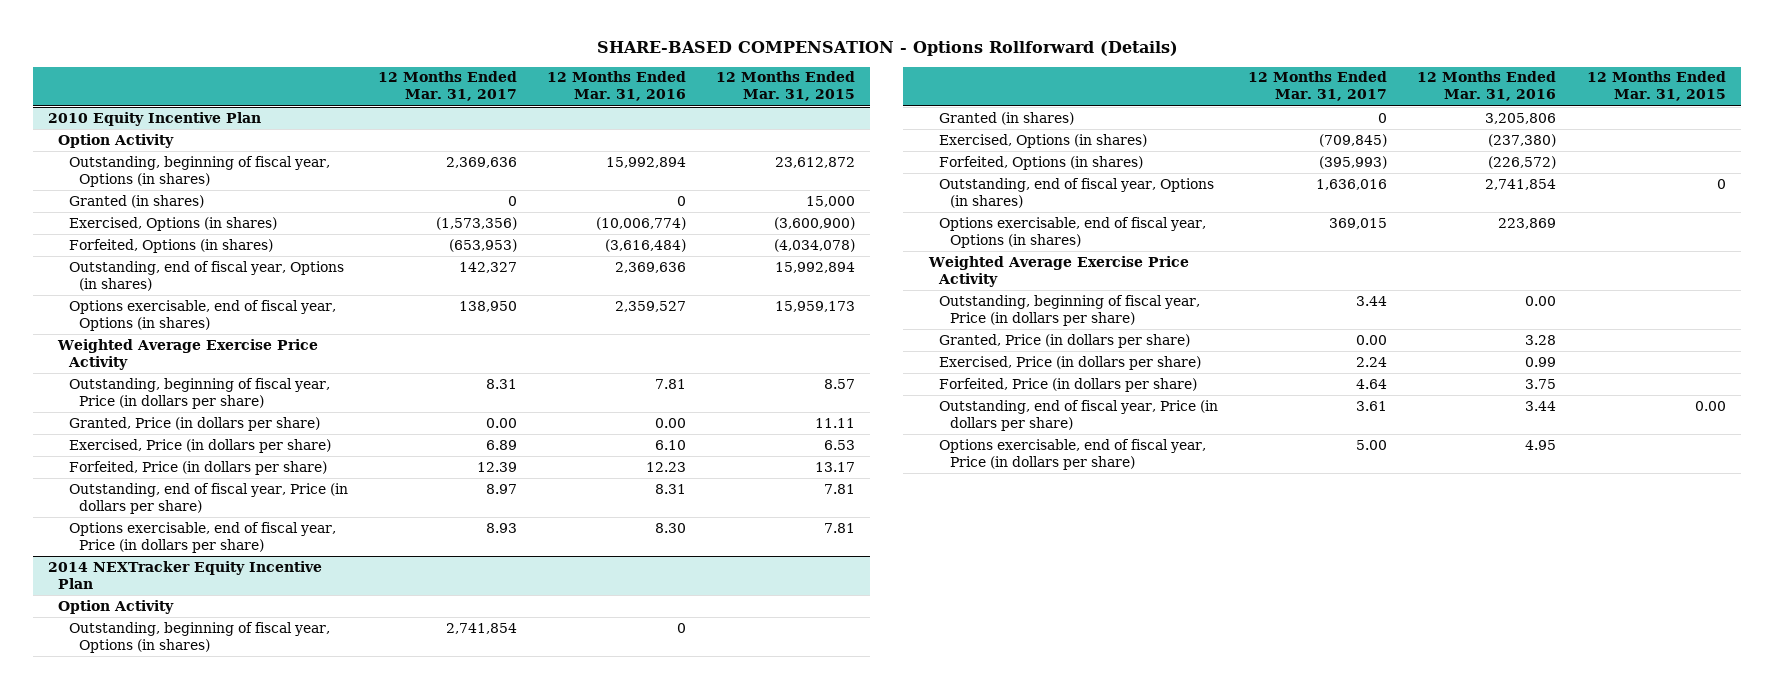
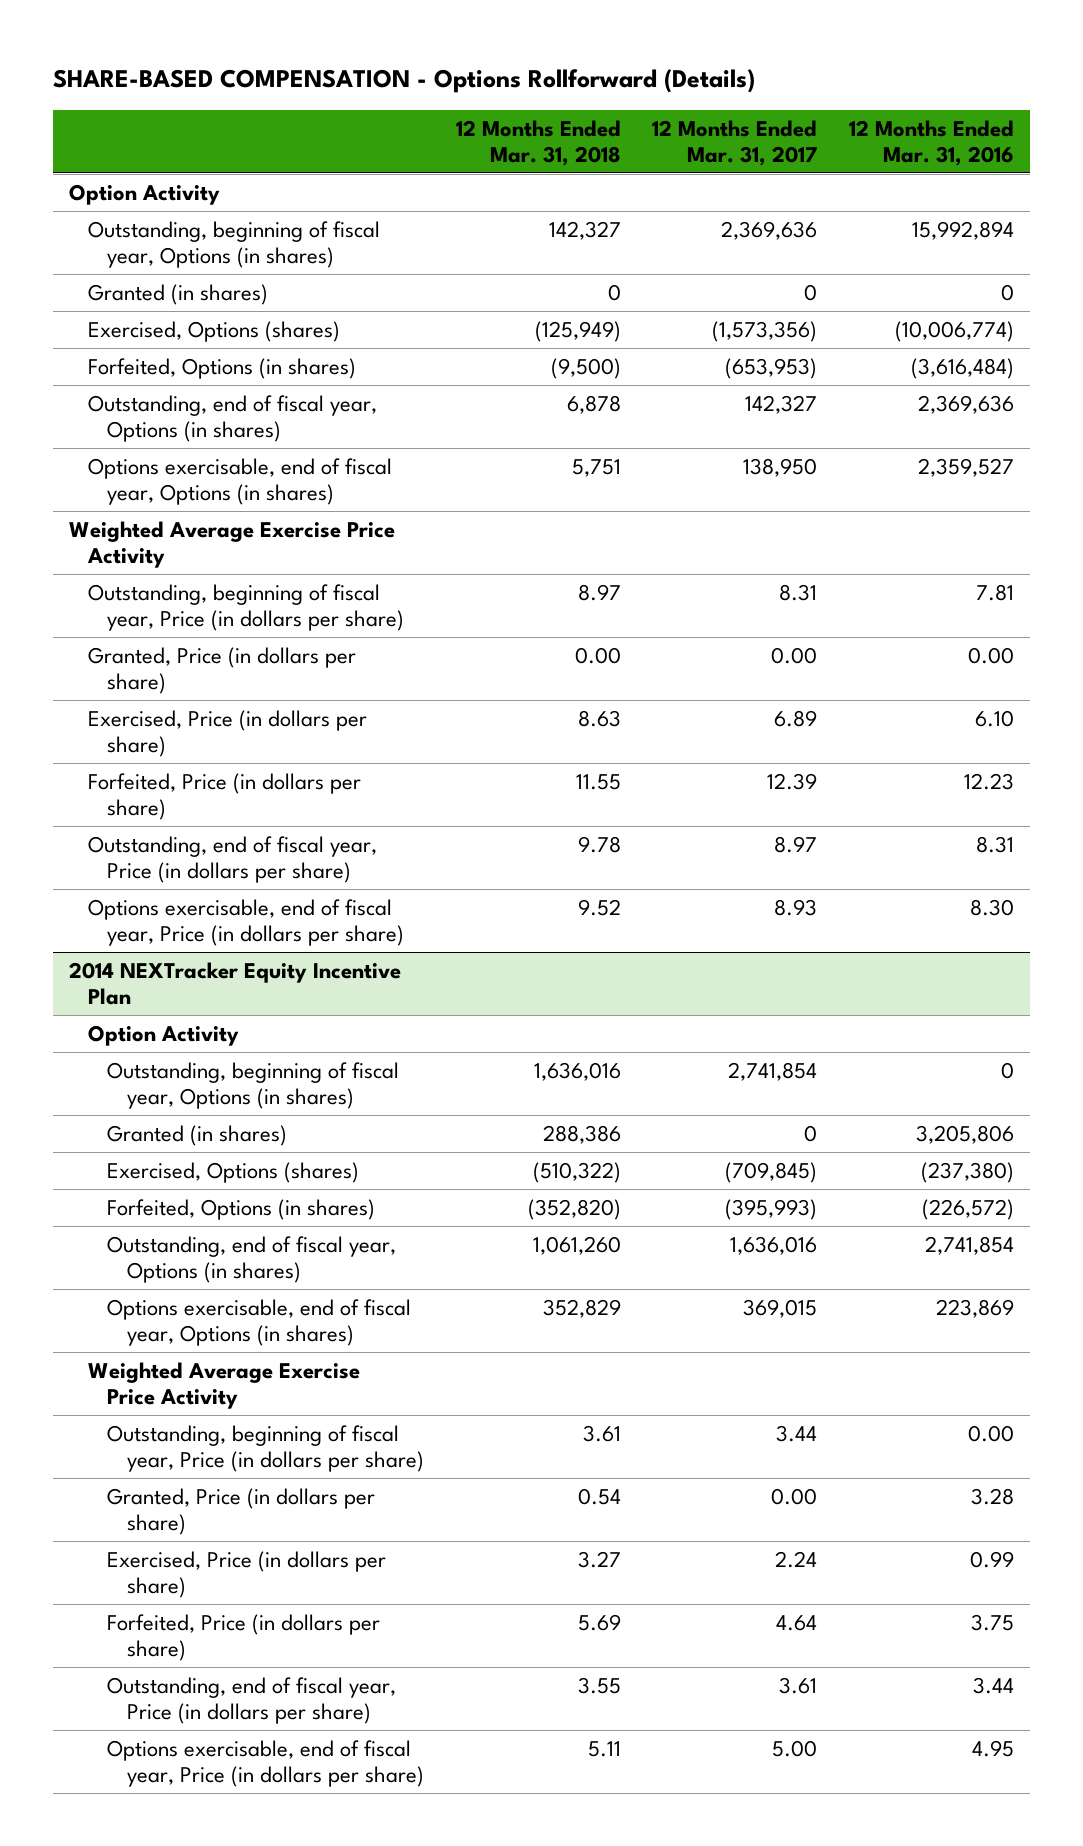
[715,71,855,102] 12 Months Ended Mar. 31, 2015 -> none
none -> [455,119,621,166] 12 Months Ended Mar. 31, 2018
[47,111,261,126] 2010 Equity Incentive Plan -> none
[68,216,277,231] Exercised, Options (in shares) -> [87,321,340,343] Exercised, Options (shares)
[939,133,1148,148] Exercised, Options (in shares) -> [107,1162,360,1184] Exercised, Options (shares)

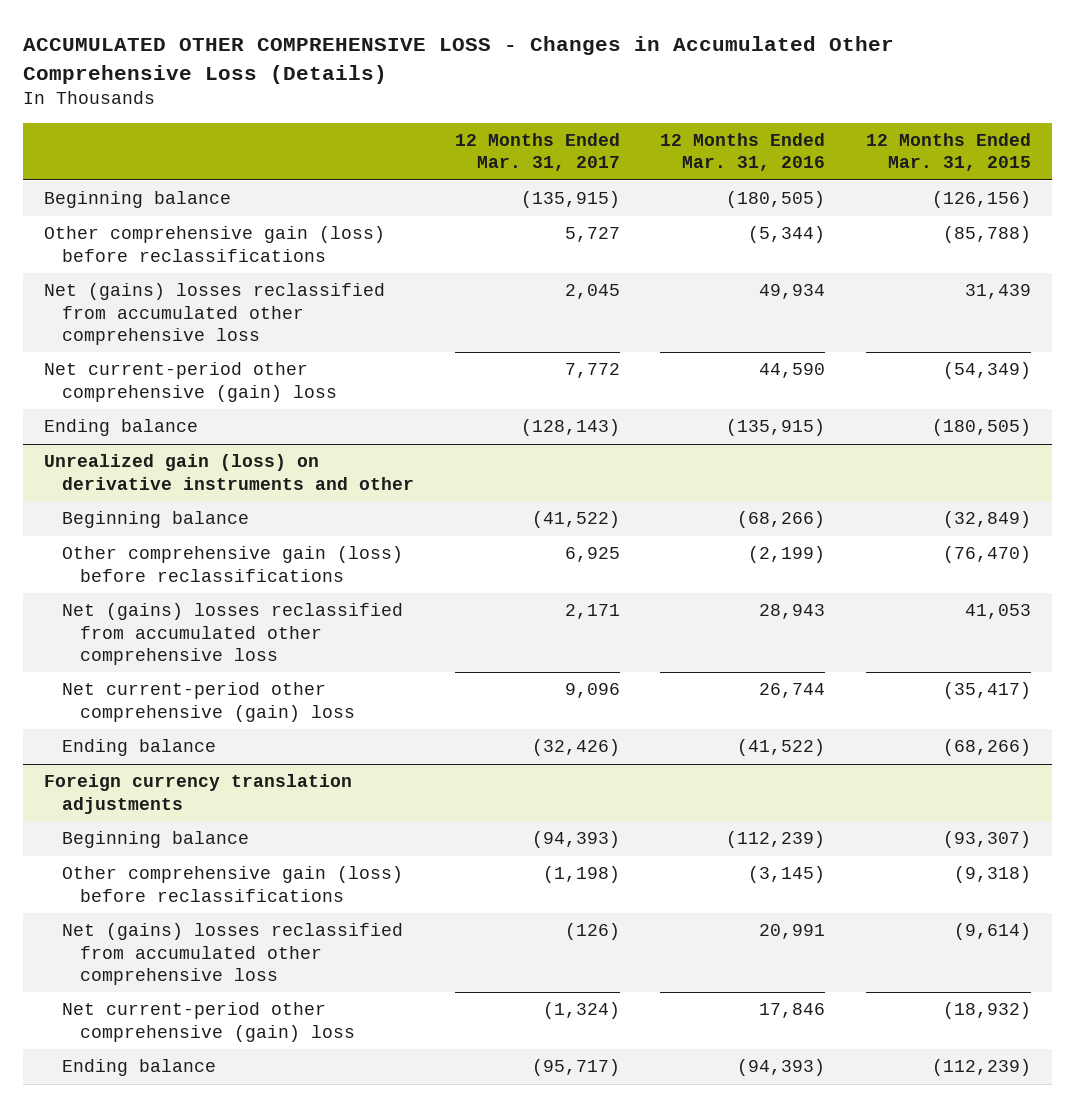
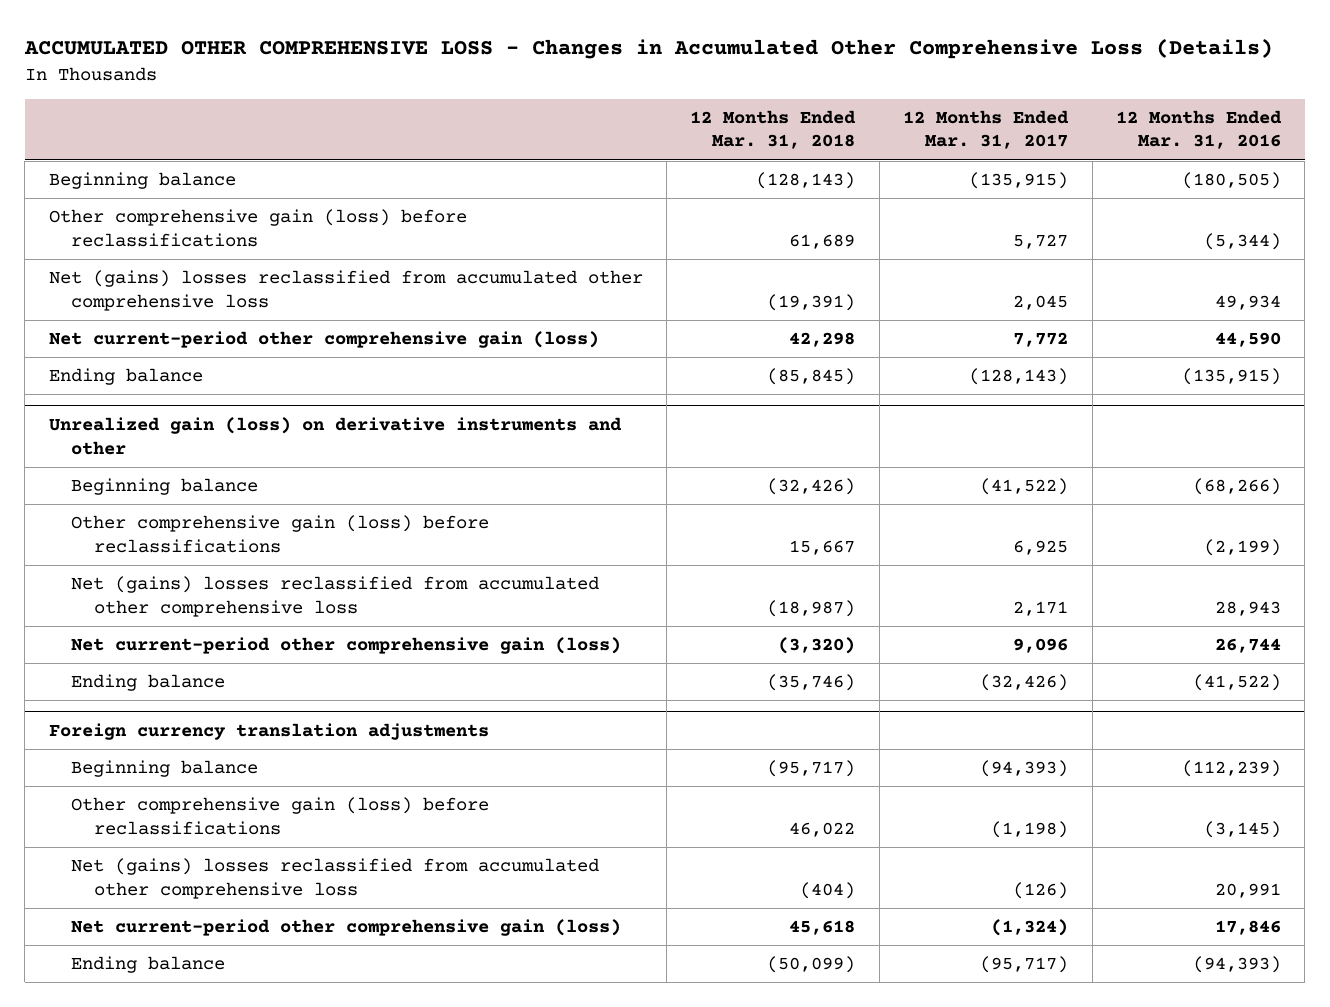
[866,133,1032,172] 12 Months Ended Mar. 31, 2015 -> none
none -> [690,109,857,150] 12 Months Ended Mar. 31, 2018
[43,362,337,402] Net current-period other comprehensive (gain) loss -> [48,331,599,349] Net current-period other comprehensive gain (loss)
[61,682,355,722] Net current-period other comprehensive (gain) loss -> [71,637,622,655] Net current-period other comprehensive gain (loss)
[61,1002,355,1042] Net current-period other comprehensive (gain) loss -> [71,919,622,937] Net current-period other comprehensive gain (loss)

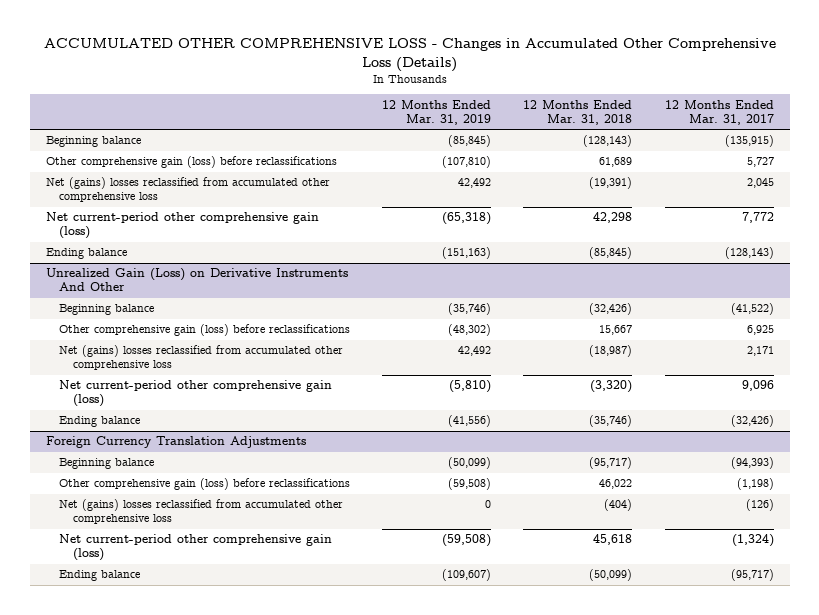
[1116,109,1283,150] 12 Months Ended Mar. 31, 2016 -> none
none -> [382,99,492,125] 12 Months Ended Mar. 31, 2019
[48,416,622,455] Unrealized gain (loss) on derivative instruments and other -> [45,268,348,292] Unrealized Gain (Loss) on Derivative Instruments And Other
[48,722,489,740] Foreign currency translation adjustments -> [45,436,306,449] Foreign Currency Translation Adjustments

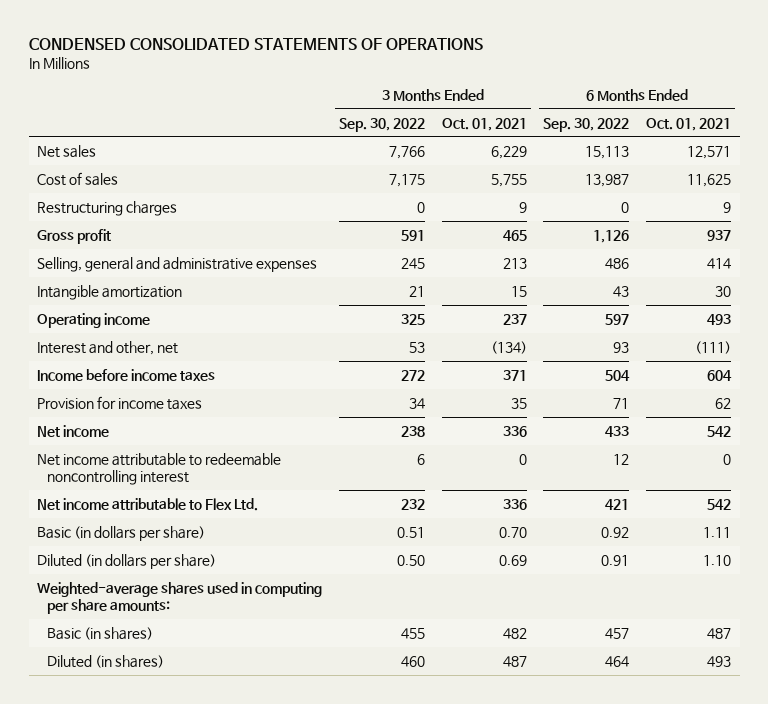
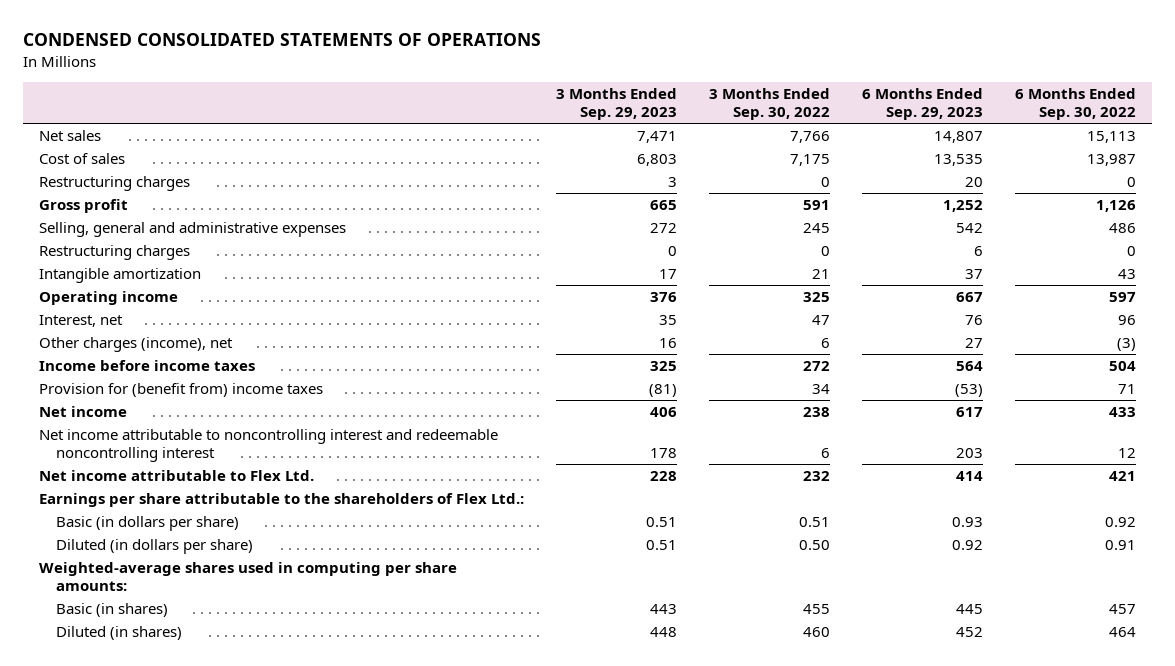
[441,117,527,131] Oct. 01, 2021 -> none
[646,117,732,131] Oct. 01, 2021 -> none
none -> [555,87,677,121] 3 Months Ended Sep. 29, 2023
none -> [862,87,984,121] 6 Months Ended Sep. 29, 2023
none -> [38,245,190,261] Restructuring charges
none -> [38,315,123,328] Interest, net
[37,340,179,355] Interest and other, net -> [38,337,233,353] Other charges (income), net
[408,341,425,353] 53 -> [820,338,830,349] 6
[613,341,630,353] 93 -> [1117,338,1137,352] (3)
[37,395,203,410] Provision for income taxes -> [38,383,323,398] Provision for (benefit from) income taxes
[37,452,282,486] Net income attributable to redeemable noncontrolling interest -> [38,429,498,463] Net income attributable to noncontrolling interest and redeemable noncontrolling interest
none -> [38,493,524,508] Earnings per share attributable to the shareholders of Flex Ltd.:

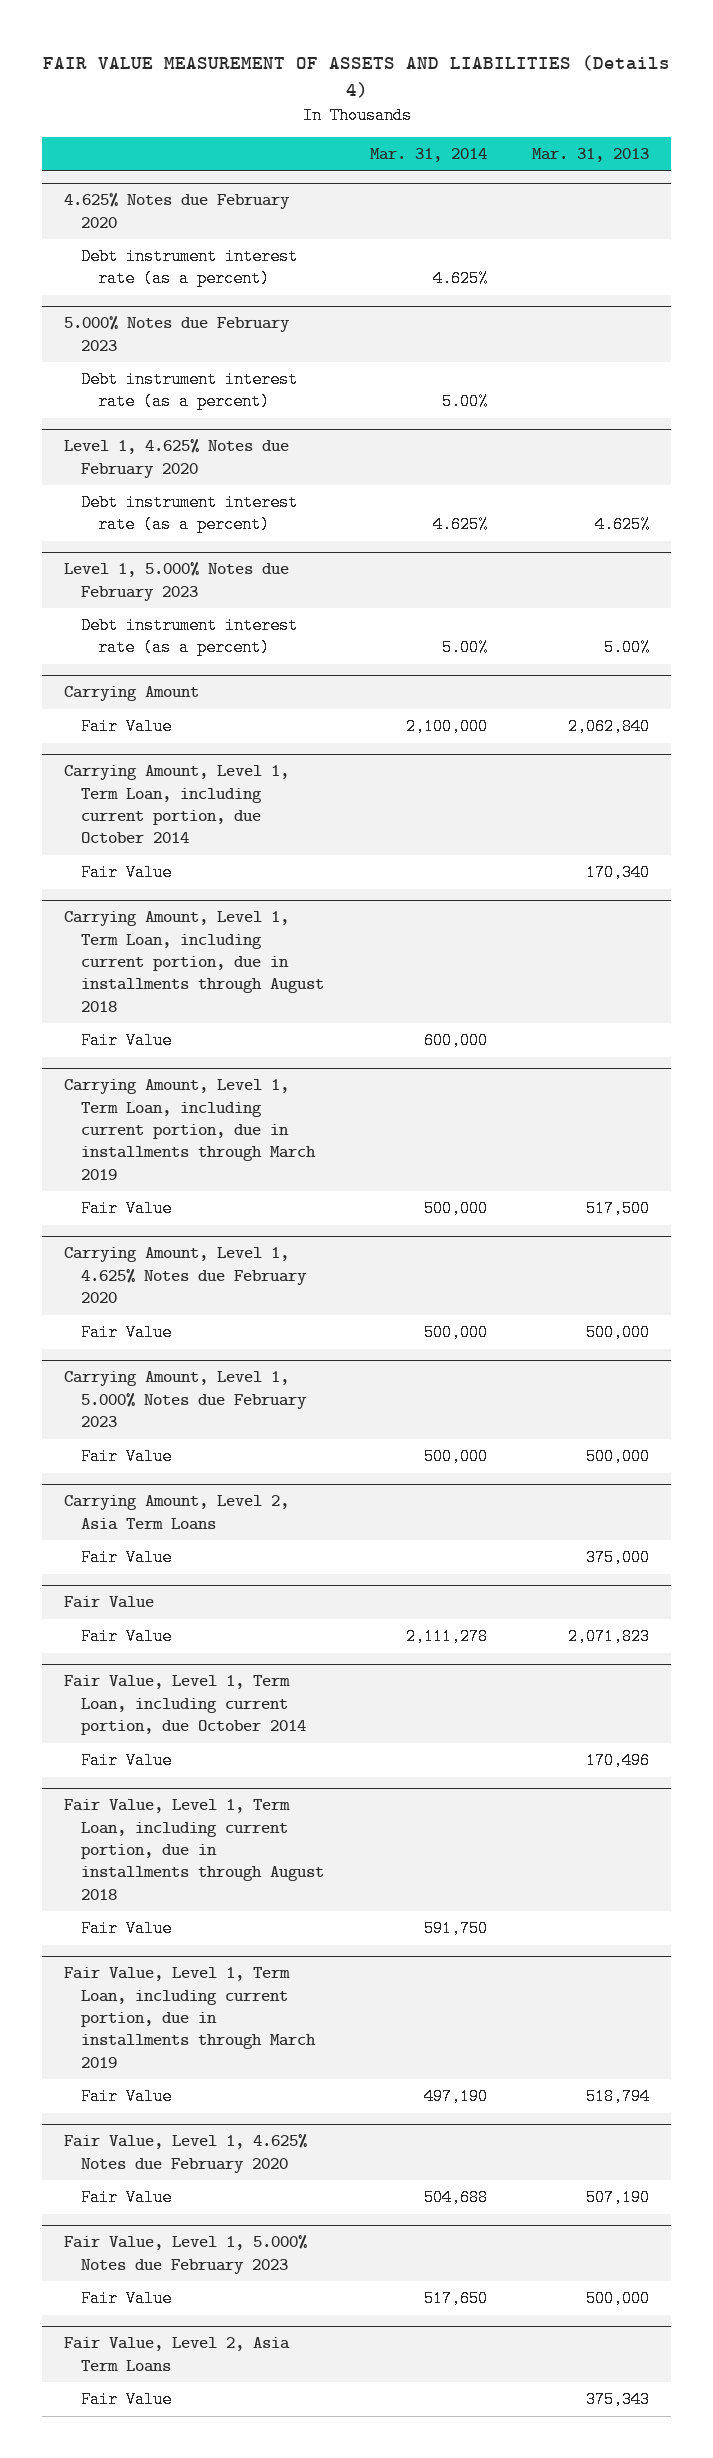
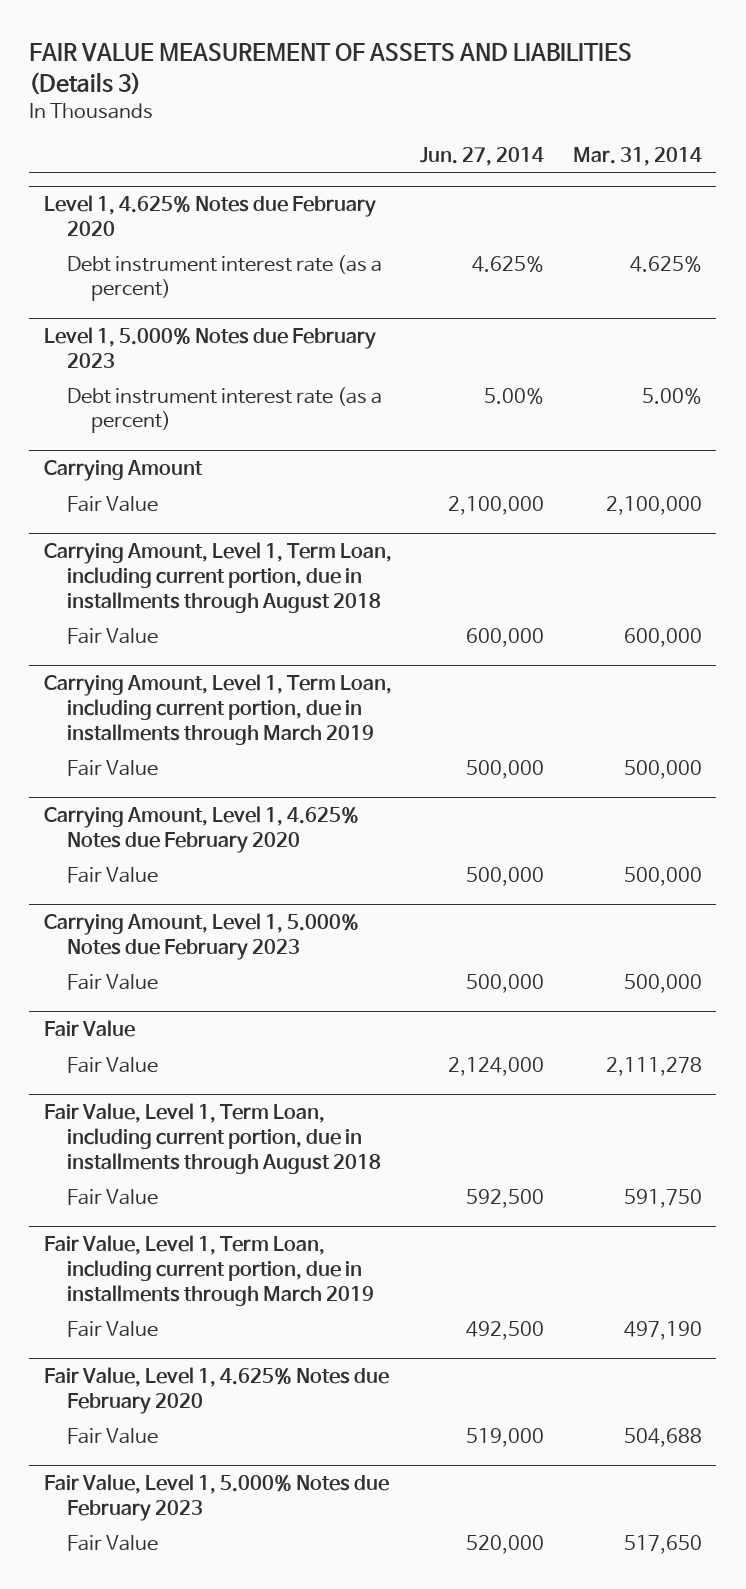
[42,54,670,99] FAIR VALUE MEASUREMENT OF ASSETS AND LIABILITIES (Details 4) -> [29,43,633,95] FAIR VALUE MEASUREMENT OF ASSETS AND LIABILITIES (Details 3)
[531,148,649,163] Mar. 31, 2013 -> none
none -> [420,147,545,167] Jun. 27, 2014
[64,193,291,228] 4.625% Notes due February 2020 -> none
[81,248,299,288] Debt instrument interest rate (as a percent) -> none
[64,316,291,351] 5.000% Notes due February 2023 -> none
[81,371,299,411] Debt instrument interest rate (as a percent) -> none
[64,765,290,844] Carrying Amount, Level 1, Term Loan, including current portion, due October 2014 -> none
[81,864,173,882] Fair Value -> none
[64,1495,290,1530] Carrying Amount, Level 2, Asia Term Loans -> none
[81,1549,173,1567] Fair Value -> none
[64,1675,307,1736] Fair Value, Level 1, Term Loan, including current portion, due October 2014 -> none
[81,1752,173,1770] Fair Value -> none
[64,2337,291,2372] Fair Value, Level 2, Asia Term Loans -> none
[81,2391,173,2409] Fair Value -> none

